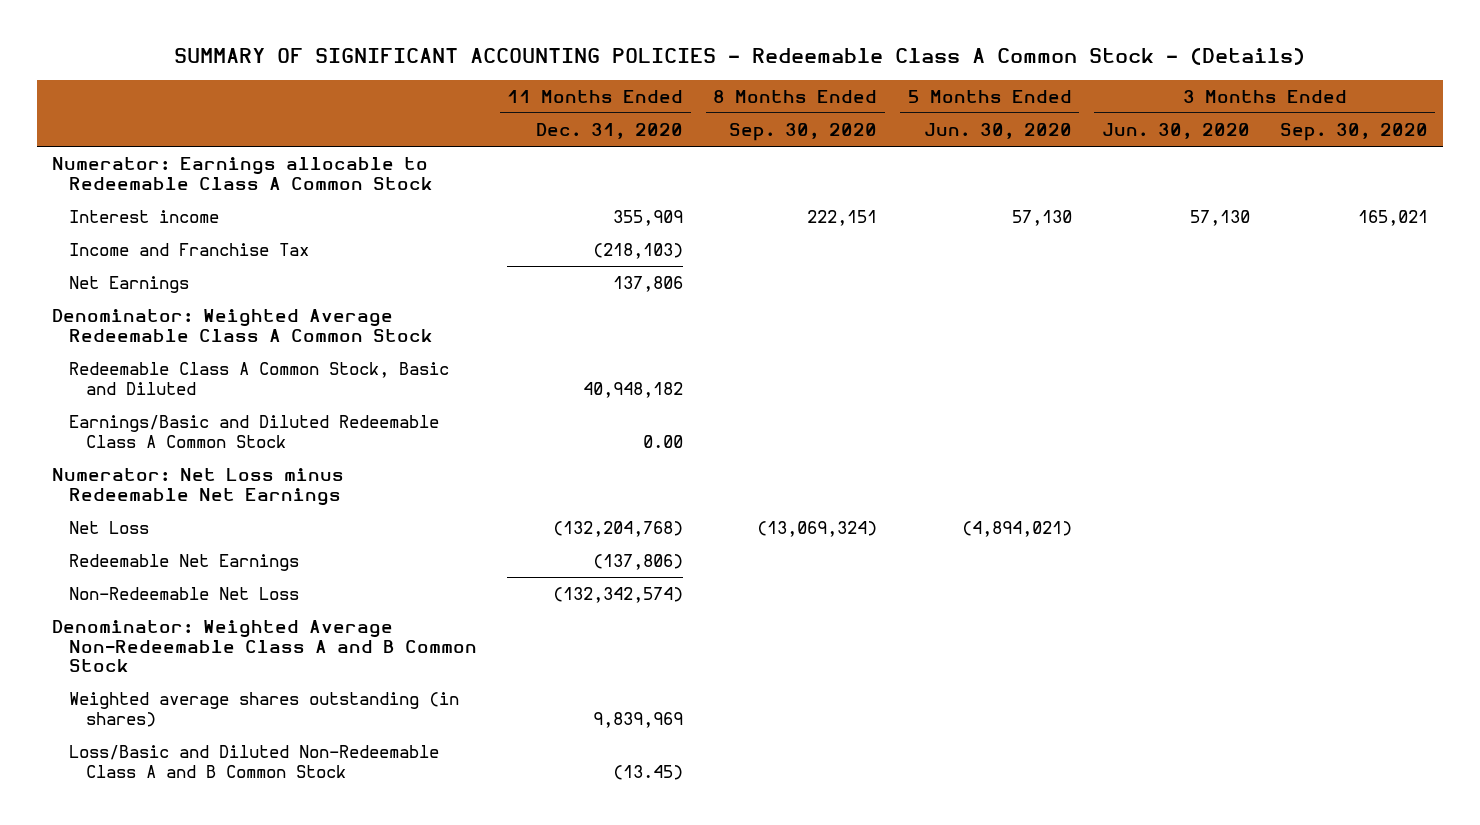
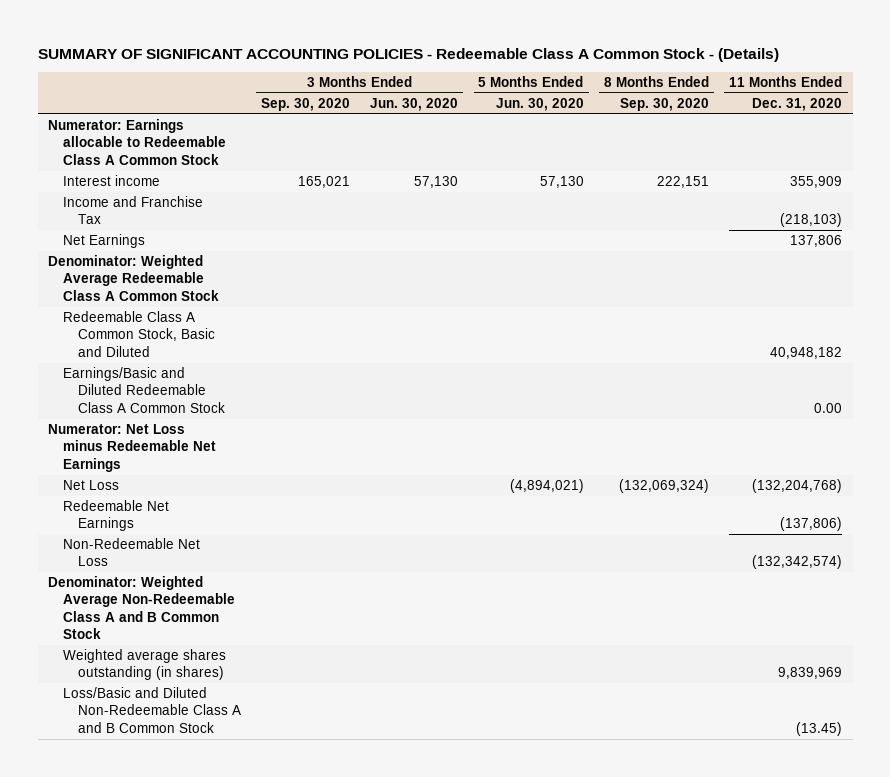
[757,520,878,537] (13,069,324) -> [619,479,710,494] (132,069,324)

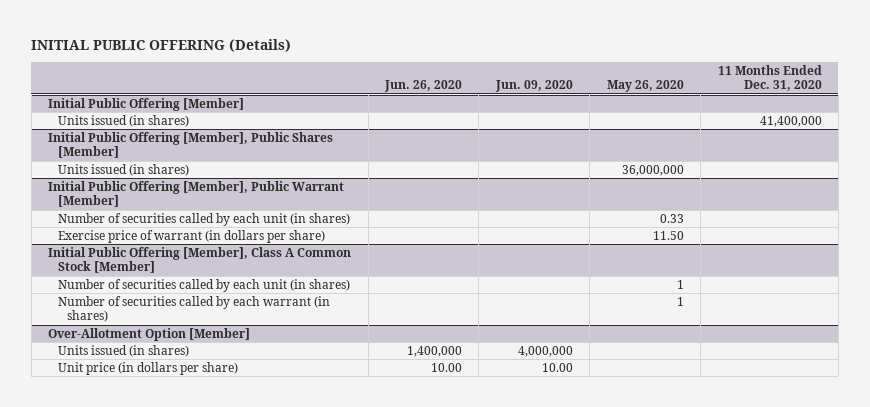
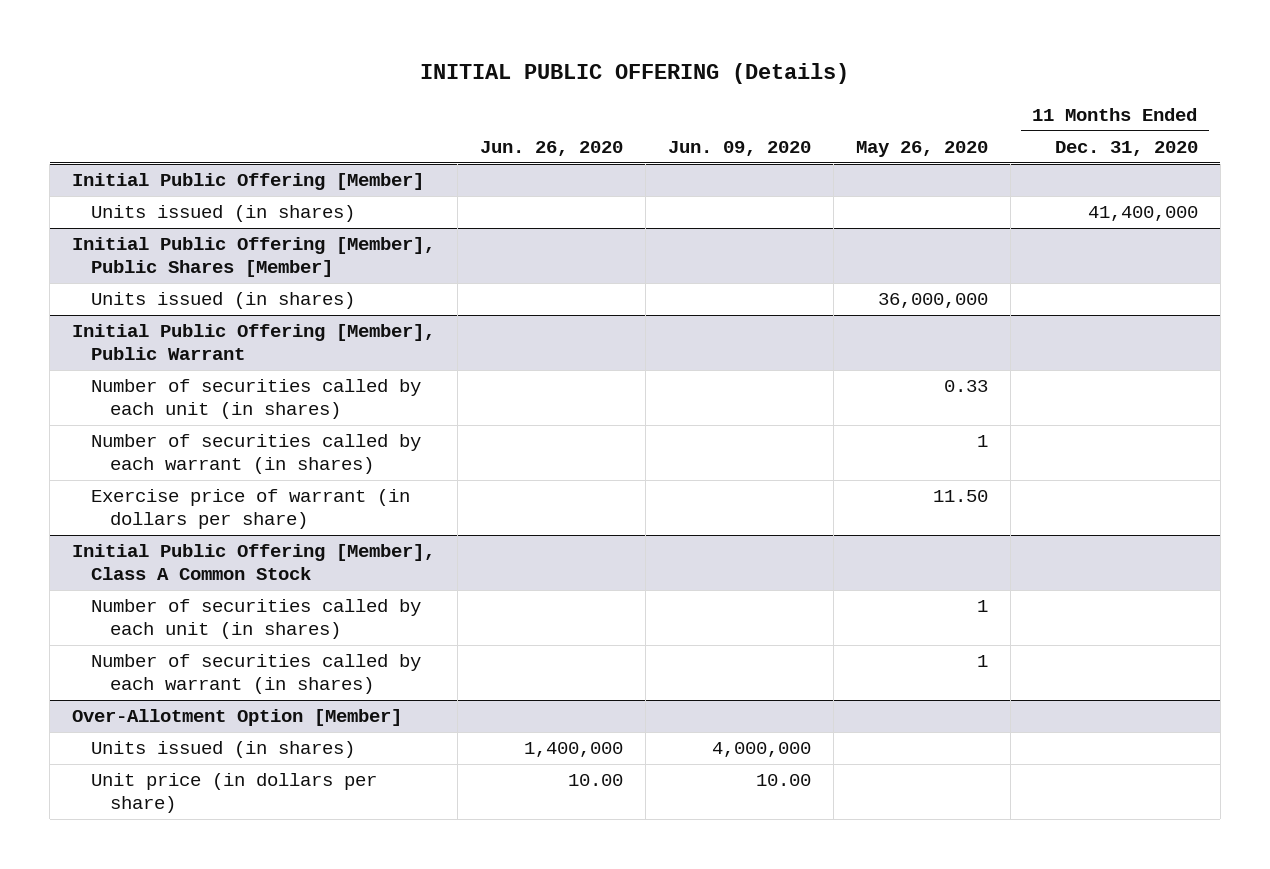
[48,180,345,208] Initial Public Offering [Member], Public Warrant [Member] -> [72,324,436,361] Initial Public Offering [Member], Public Warrant
none -> [91,434,422,475] Number of securities called by each warrant (in shares)
[48,246,352,274] Initial Public Offering [Member], Class A Common Stock [Member] -> [72,544,436,581] Initial Public Offering [Member], Class A Common Stock

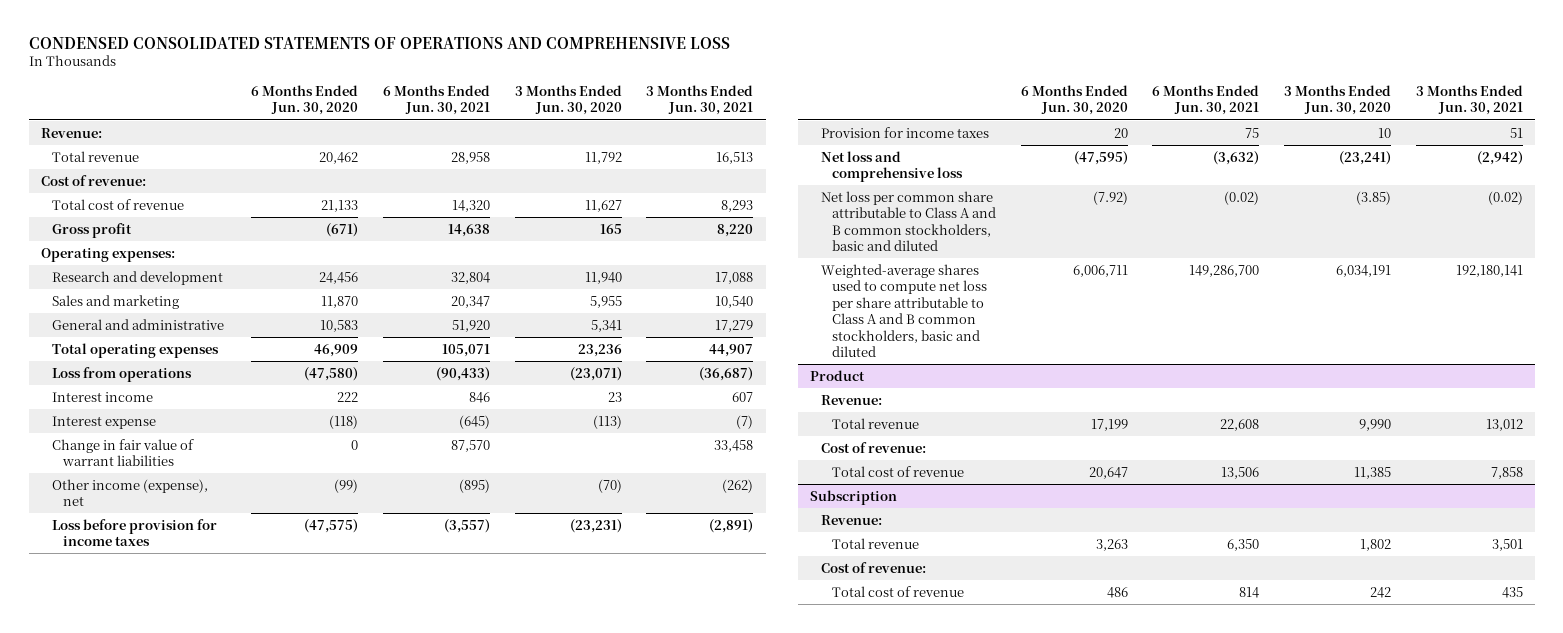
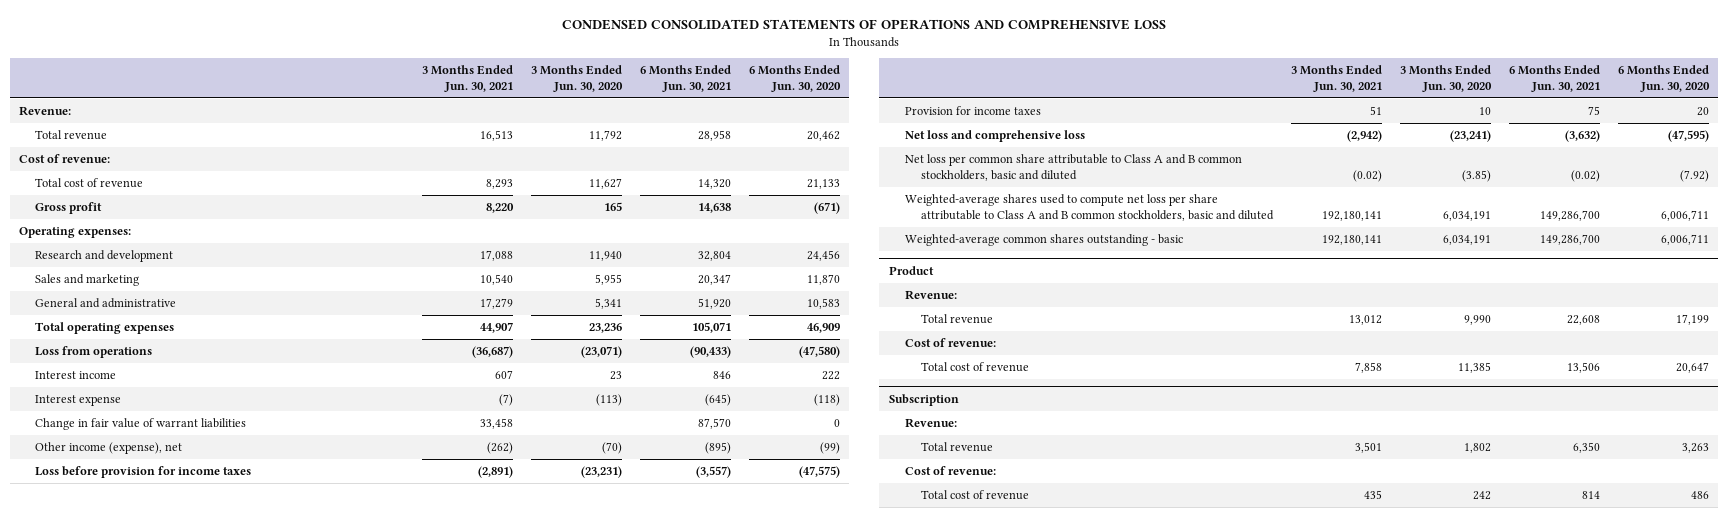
none -> [904,234,1183,247] Weighted-average common shares outstanding - basic

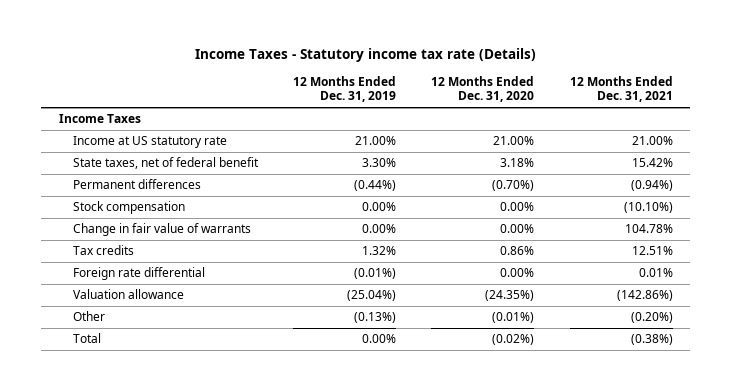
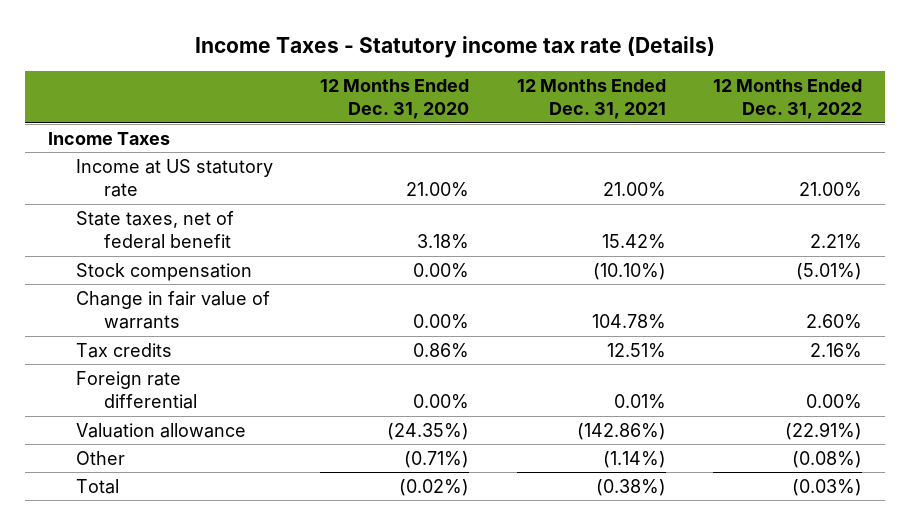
[293,76,397,103] 12 Months Ended Dec. 31, 2019 -> none
none -> [712,79,862,120] 12 Months Ended Dec. 31, 2022
[72,179,201,190] Permanent differences -> none
[492,312,535,324] (0.01%) -> [404,450,470,468] (0.71%)
[630,312,673,324] (0.20%) -> [602,450,666,468] (1.14%)

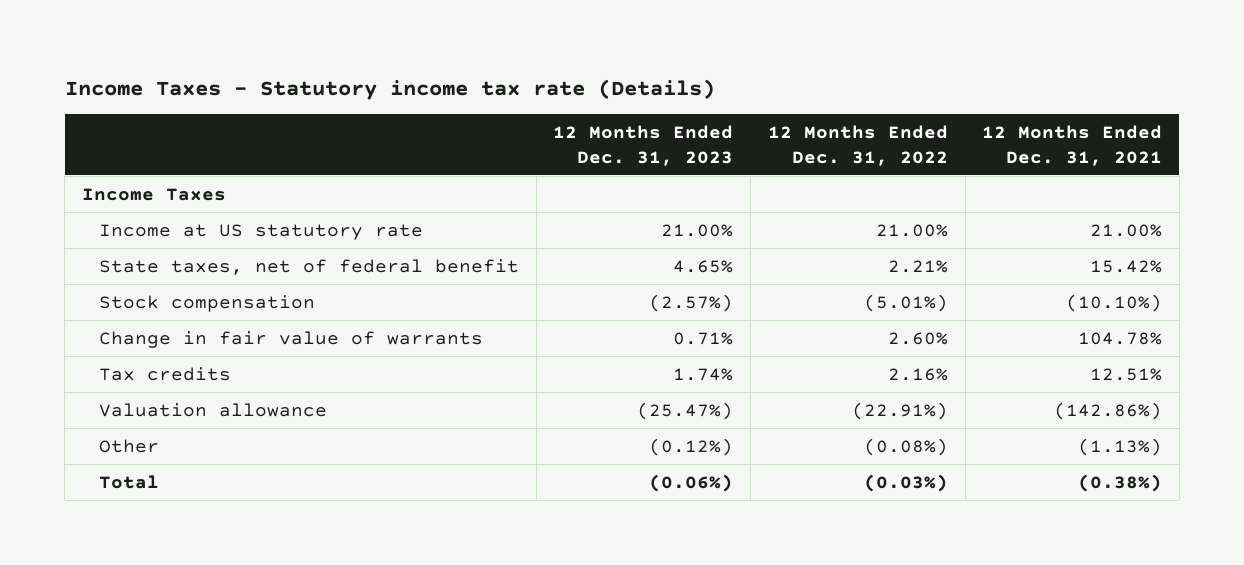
[320,79,470,120] 12 Months Ended Dec. 31, 2020 -> none
none -> [553,125,734,166] 12 Months Ended Dec. 31, 2023
[76,370,198,410] Foreign rate differential -> none
[602,450,666,468] (1.14%) -> [1078,437,1163,456] (1.13%)

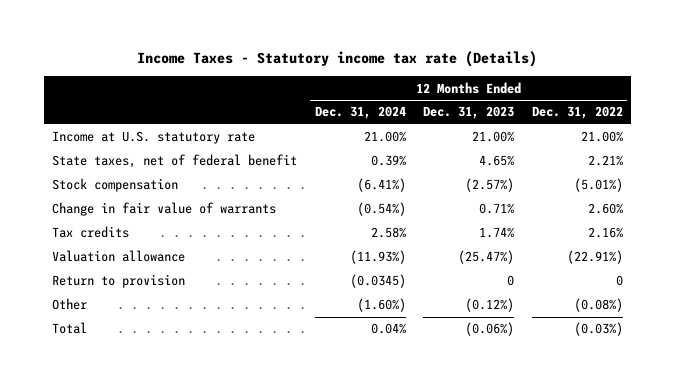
[982,125,1163,166] 12 Months Ended Dec. 31, 2021 -> none
none -> [314,106,406,120] Dec. 31, 2024
[81,187,226,201] Income Taxes -> none
[99,223,424,240] Income at US statutory rate -> [52,131,256,145] Income at U.S. statutory rate
none -> [52,274,186,289] Return to provision

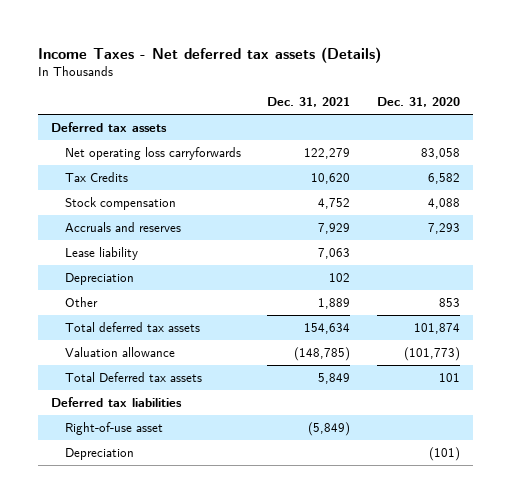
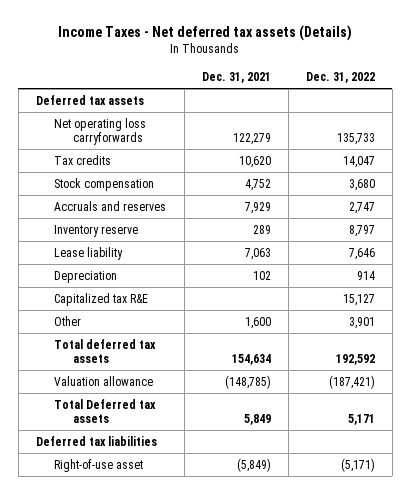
[376,97,460,108] Dec. 31, 2020 -> none
none -> [305,71,375,83] Dec. 31, 2022
[65,171,129,182] Tax Credits -> [54,154,112,165] Tax credits
none -> [54,224,139,237] Inventory reserve
none -> [54,292,149,306] Capitalized tax R&E
[318,297,351,309] 1,889 -> [244,316,271,329] 1,600
[65,447,135,460] Depreciation -> none

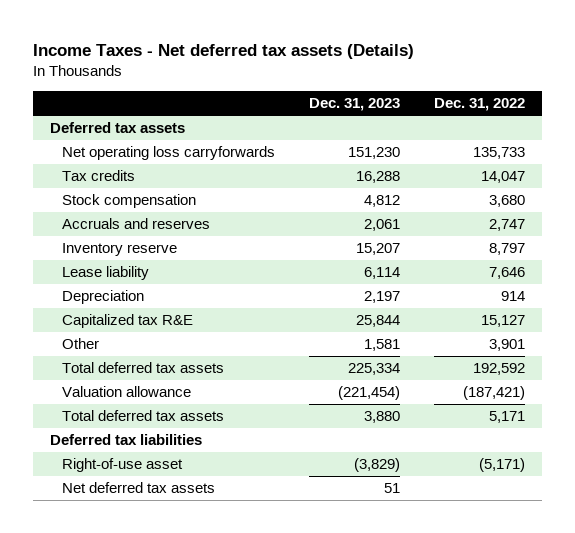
[201,71,271,83] Dec. 31, 2021 -> none
none -> [308,98,400,112] Dec. 31, 2023
[54,398,157,423] Total Deferred tax assets -> [61,410,224,422] Total deferred tax assets
none -> [61,482,215,494] Net deferred tax assets

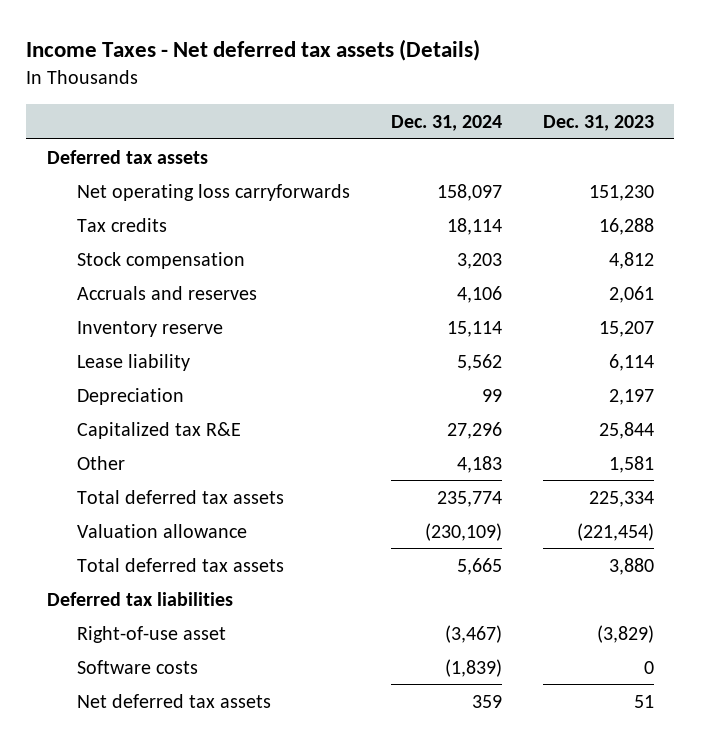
[433,98,525,112] Dec. 31, 2022 -> none
none -> [390,114,502,131] Dec. 31, 2024
none -> [76,659,198,674] Software costs

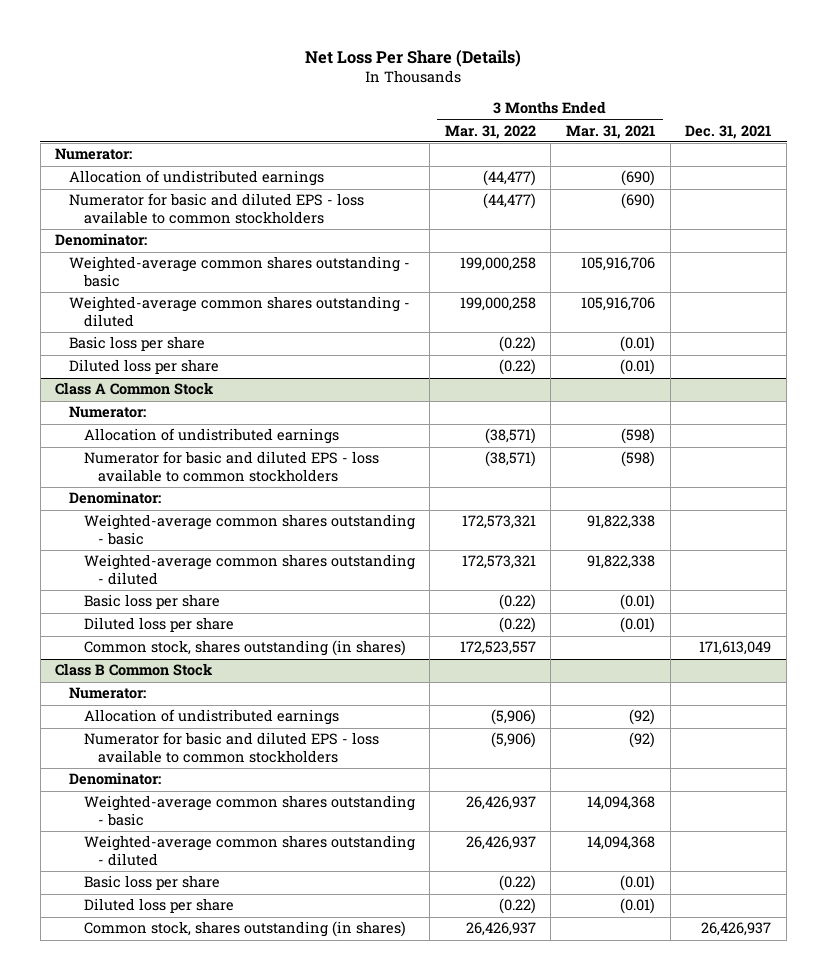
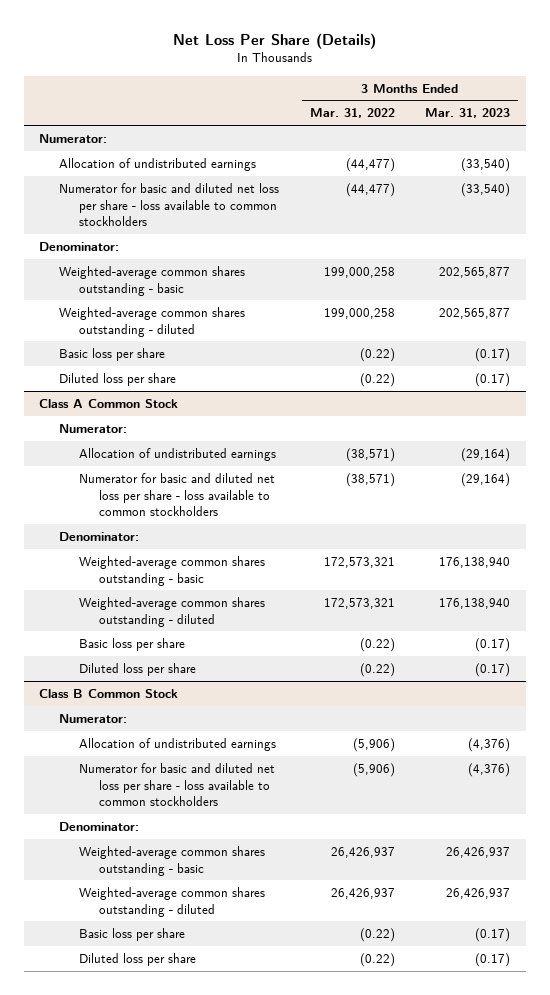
[566,124,656,139] Mar. 31, 2021 -> none
[685,124,772,139] Dec. 31, 2021 -> none
none -> [425,108,511,119] Mar. 31, 2023
[69,193,365,224] Numerator for basic and diluted EPS - loss available to common stockholders -> [59,182,280,227] Numerator for basic and diluted net loss per share - loss available to common stockholders
[83,451,379,482] Numerator for basic and diluted EPS - loss available to common stockholders -> [79,472,276,517] Numerator for basic and diluted net loss per share - loss available to common stockholders
[83,640,406,657] Common stock, shares outstanding (in shares) -> none
[83,732,379,763] Numerator for basic and diluted EPS - loss available to common stockholders -> [79,762,276,807] Numerator for basic and diluted net loss per share - loss available to common stockholders
[83,921,406,938] Common stock, shares outstanding (in shares) -> none

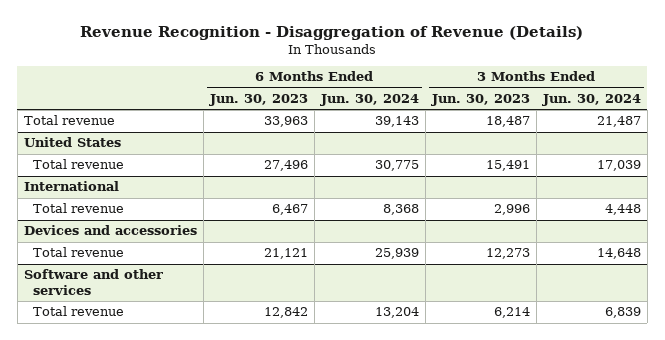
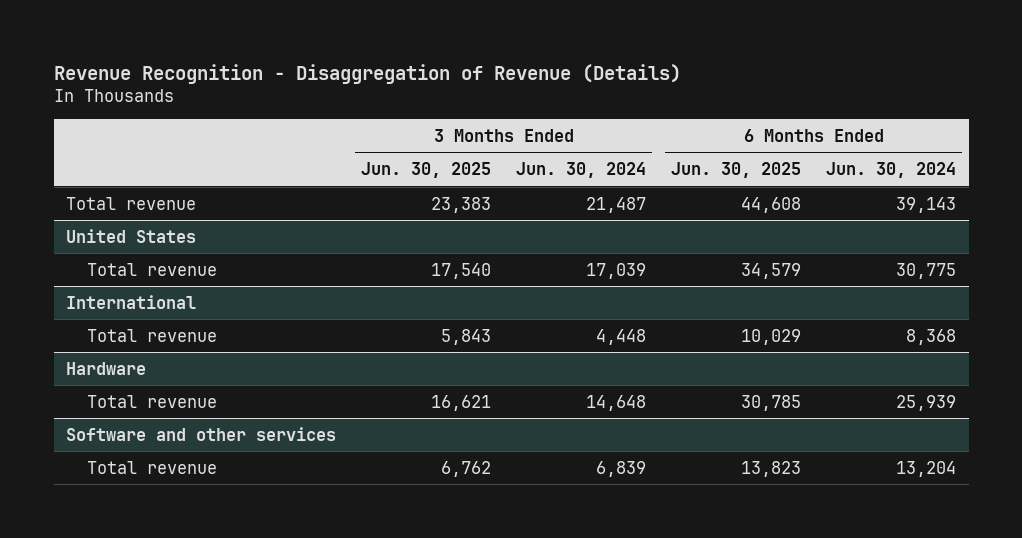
[208,94,308,107] Jun. 30, 2023 -> none
[430,94,530,107] Jun. 30, 2023 -> none
none -> [361,162,492,179] Jun. 30, 2025
none -> [671,162,802,179] Jun. 30, 2025
[23,225,197,236] Devices and accessories -> [66,361,147,375] Hardware

